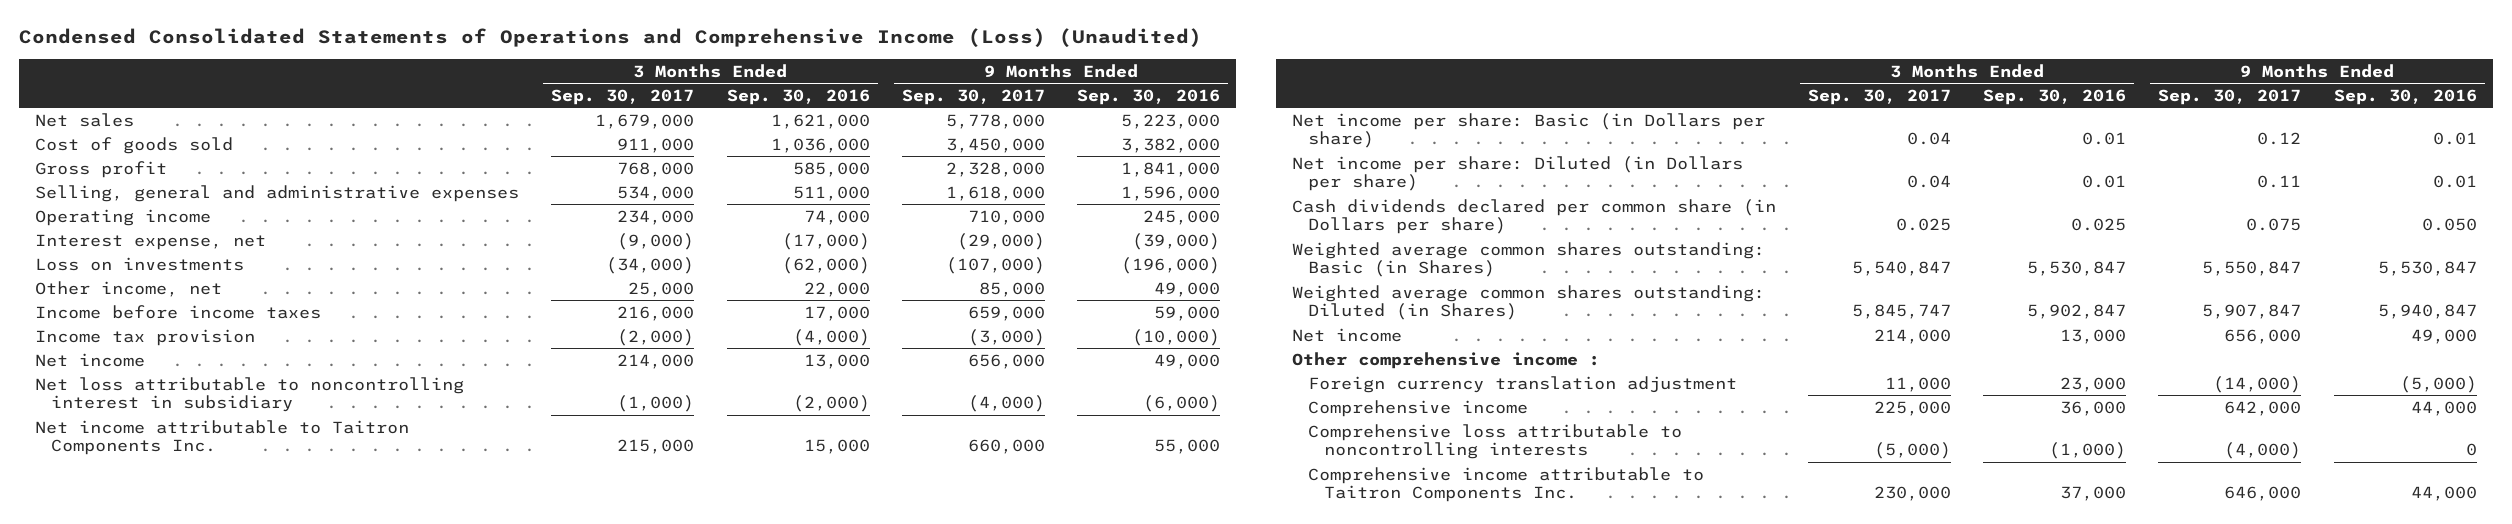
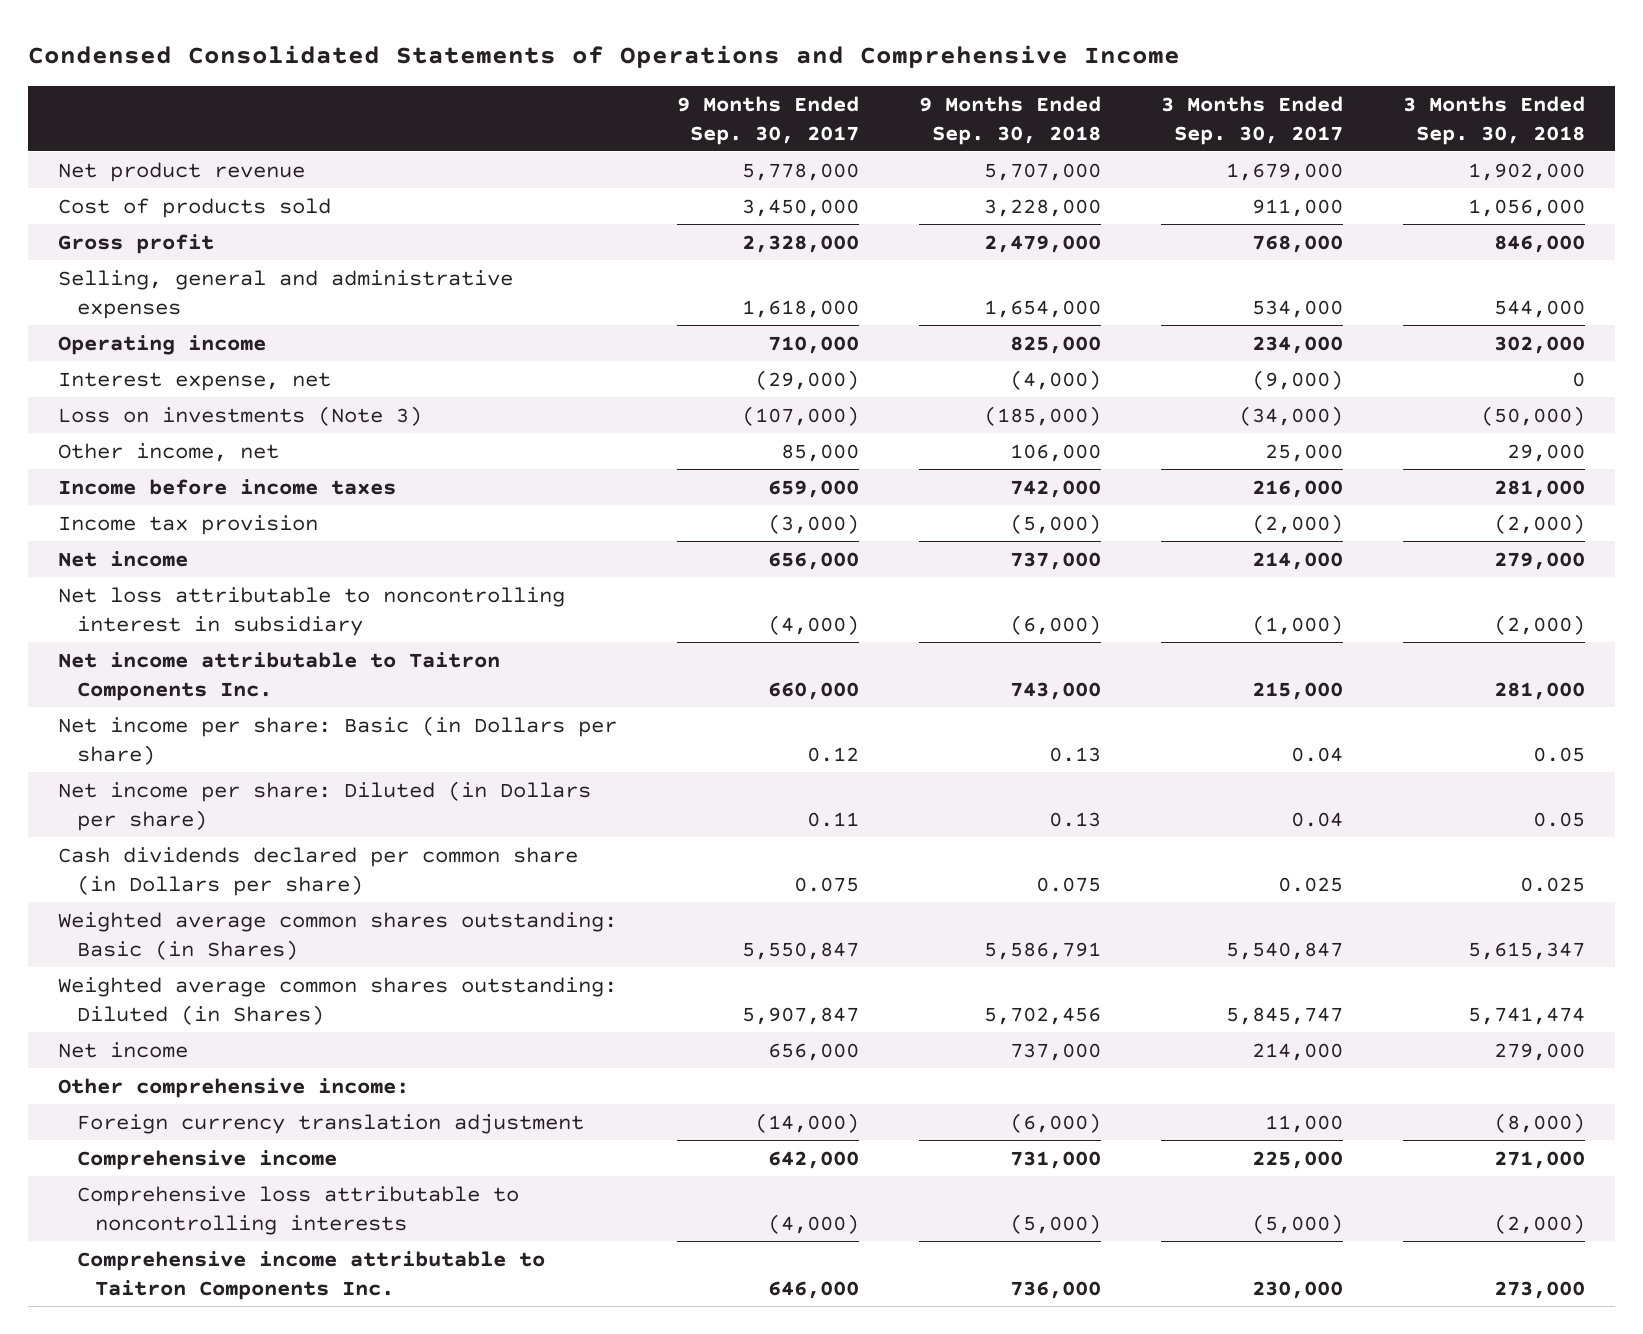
[18,28,1202,48] Condensed Consolidated Statements of Operations and Comprehensive Income (Loss) (Unaudited) -> [28,45,1181,69] Condensed Consolidated Statements of Operations and Comprehensive Income
[726,88,870,105] Sep. 30, 2016 -> none
[1077,88,1221,105] Sep. 30, 2016 -> none
none -> [919,95,1102,145] 9 Months Ended Sep. 30, 2018
none -> [1402,95,1585,145] 3 Months Ended Sep. 30, 2018
[35,112,135,127] Net sales -> [58,161,306,182] Net product revenue
[35,136,234,154] Cost of goods sold -> [58,197,332,218] Cost of products sold
[35,256,245,271] Loss on investments -> [58,405,423,426] Loss on investments (Note 3)
[1291,351,1600,369] Other comprehensive income : -> [58,1077,410,1098] Other comprehensive income:

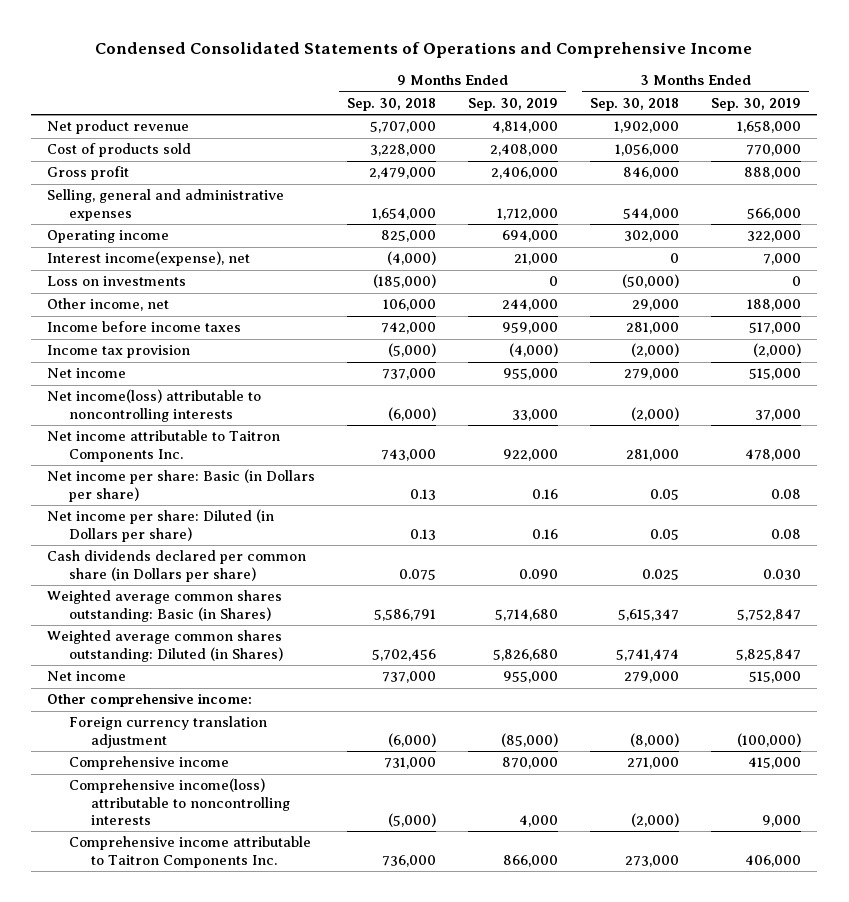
[677,95,860,145] 9 Months Ended Sep. 30, 2017 -> none
[1161,95,1344,145] 3 Months Ended Sep. 30, 2017 -> none
none -> [468,97,559,111] Sep. 30, 2019
none -> [711,97,802,111] Sep. 30, 2019
[58,371,332,391] Interest expense, net -> [47,251,251,267] Interest income(expense), net
[58,405,423,426] Loss on investments (Note 3) -> [47,276,187,287] Loss on investments
[58,586,566,636] Net loss attributable to noncontrolling interest in subsidiary -> [47,389,262,422] Net income(loss) attributable to noncontrolling interests
[76,1185,519,1235] Comprehensive loss attributable to noncontrolling interests -> [69,778,290,825] Comprehensive income(loss) attributable to noncontrolling interests

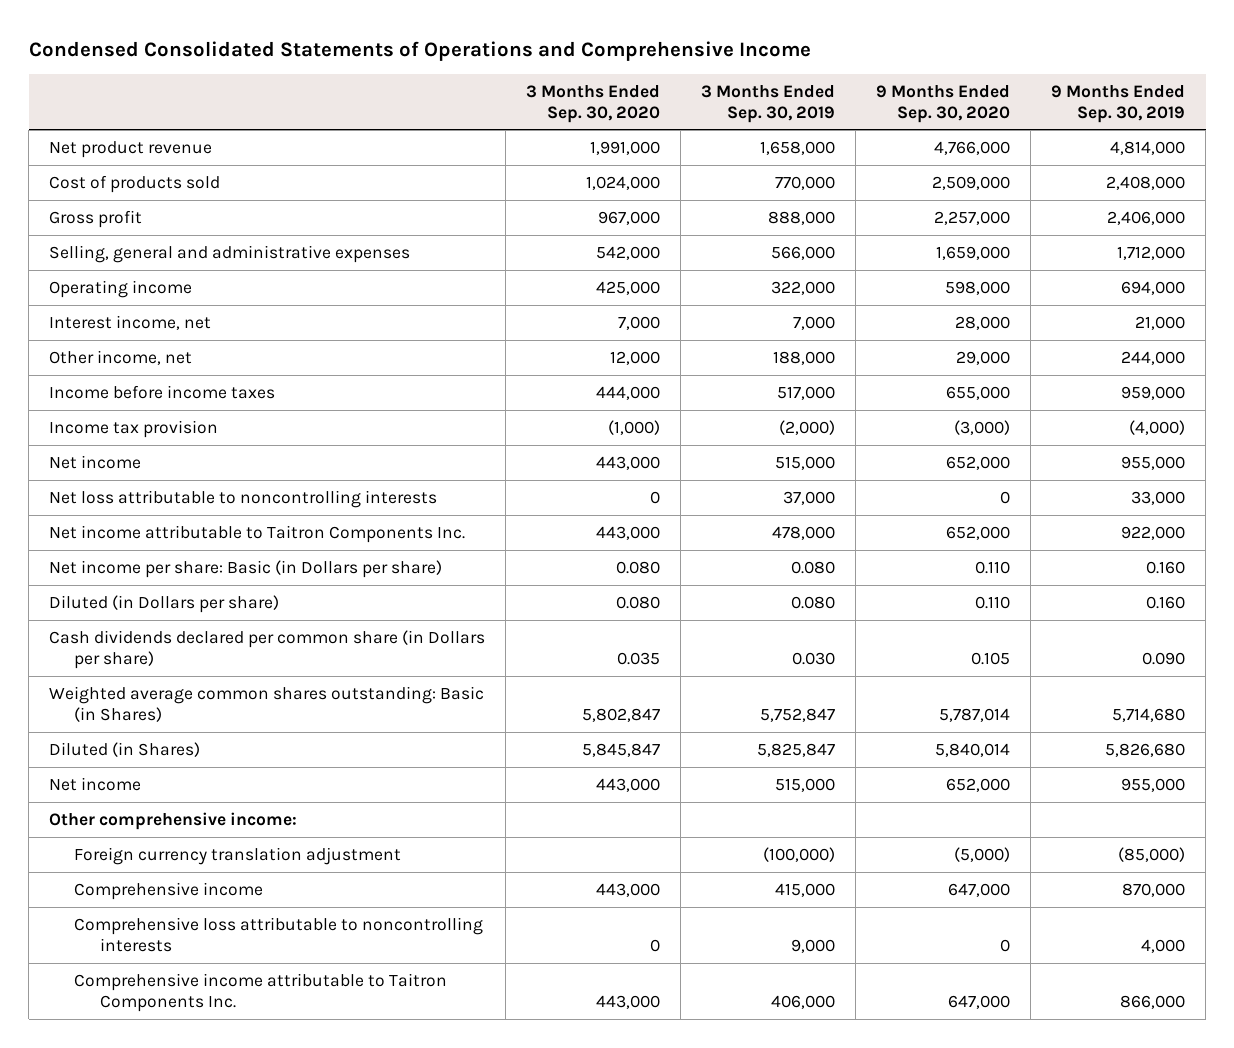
[347,97,437,111] Sep. 30, 2018 -> none
[590,97,680,111] Sep. 30, 2018 -> none
none -> [526,84,661,123] 3 Months Ended Sep. 30, 2020
none -> [876,84,1011,123] 9 Months Ended Sep. 30, 2020
[47,276,187,287] Loss on investments -> none
[47,251,251,267] Interest income(expense), net -> [49,314,212,330] Interest income, net
[47,389,262,422] Net income(loss) attributable to noncontrolling interests -> [49,489,438,508] Net loss attributable to noncontrolling interests
[532,488,559,499] 0.16 -> [1146,560,1186,574] 0.160
[771,488,802,499] 0.08 -> [791,560,836,574] 0.080
[47,509,275,542] Net income per share: Diluted (in Dollars per share) -> [49,594,280,613] Diluted (in Dollars per share)
[532,528,559,539] 0.16 -> [1146,595,1186,609] 0.160
[771,528,802,539] 0.08 -> [791,595,836,609] 0.080
[47,630,284,662] Weighted average common shares outstanding: Diluted (in Shares) -> [49,741,201,757] Diluted (in Shares)
[69,778,290,825] Comprehensive income(loss) attributable to noncontrolling interests -> [74,916,484,953] Comprehensive loss attributable to noncontrolling interests

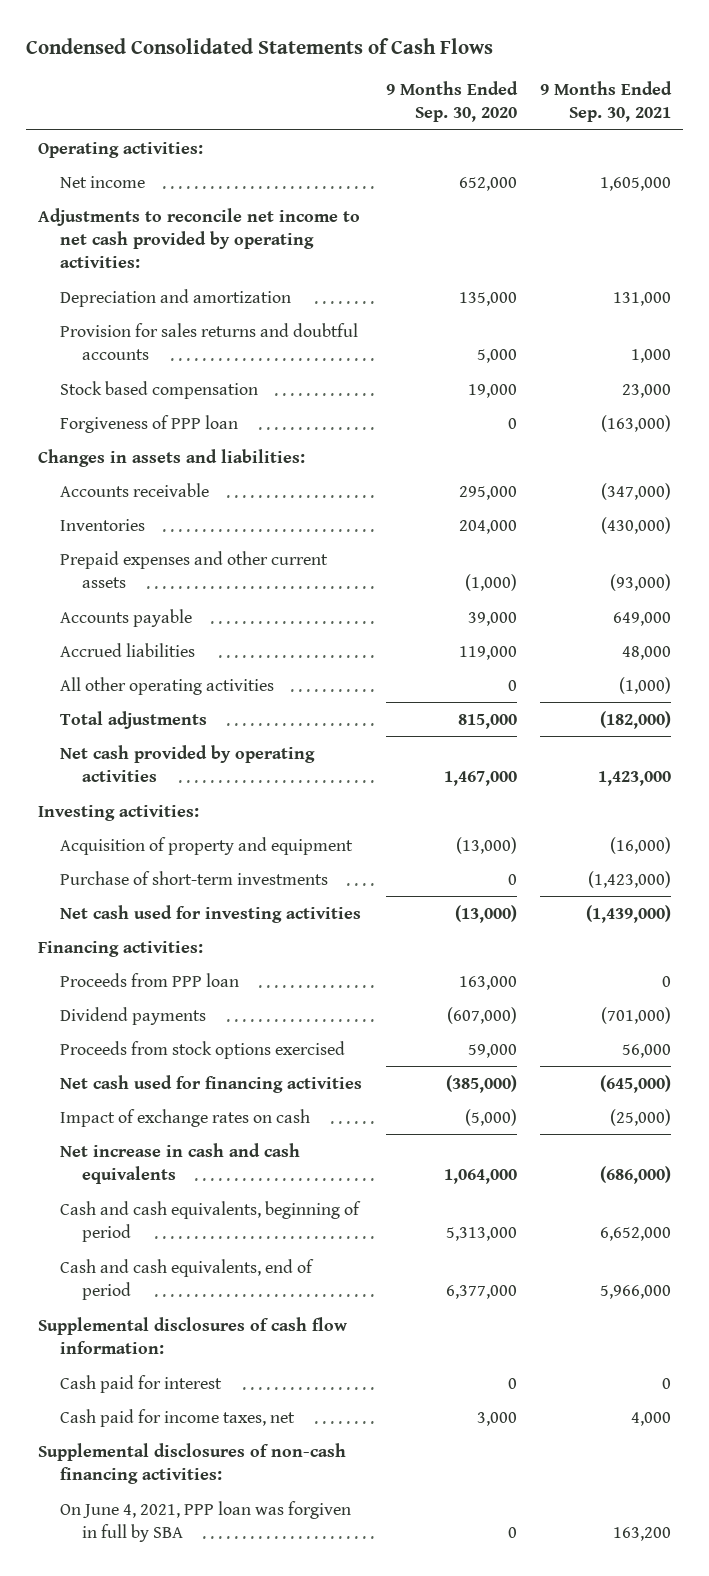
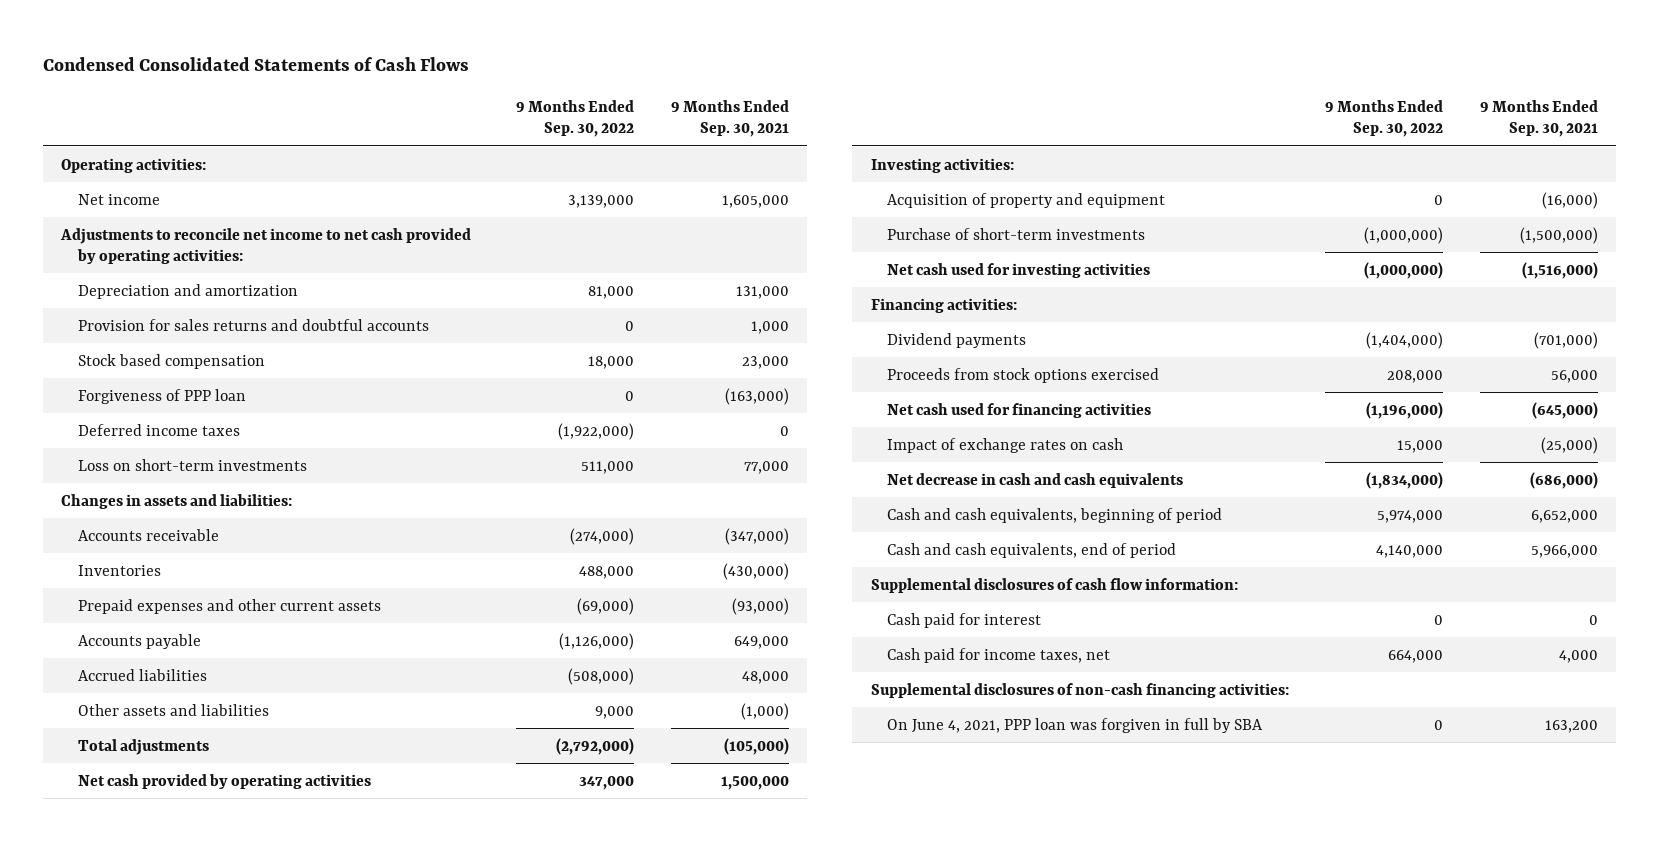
[385,80,518,123] 9 Months Ended Sep. 30, 2020 -> none
none -> [515,100,634,138] 9 Months Ended Sep. 30, 2022
none -> [77,423,240,436] Deferred income taxes
none -> [77,458,307,471] Loss on short-term investments
[59,676,274,695] All other operating activities -> [77,703,269,716] Other assets and liabilities
[600,710,672,729] (182,000) -> [723,737,789,755] (105,000)
[598,771,672,787] 1,423,000 -> [720,775,789,790] 1,500,000
[588,870,672,888] (1,423,000) -> [1520,226,1599,244] (1,500,000)
[586,904,672,923] (1,439,000) -> [1522,261,1599,279] (1,516,000)
[59,972,239,987] Proceeds from PPP loan -> none
[59,1142,300,1185] Net increase in cash and cash equivalents -> [887,472,1184,488] Net decrease in cash and cash equivalents

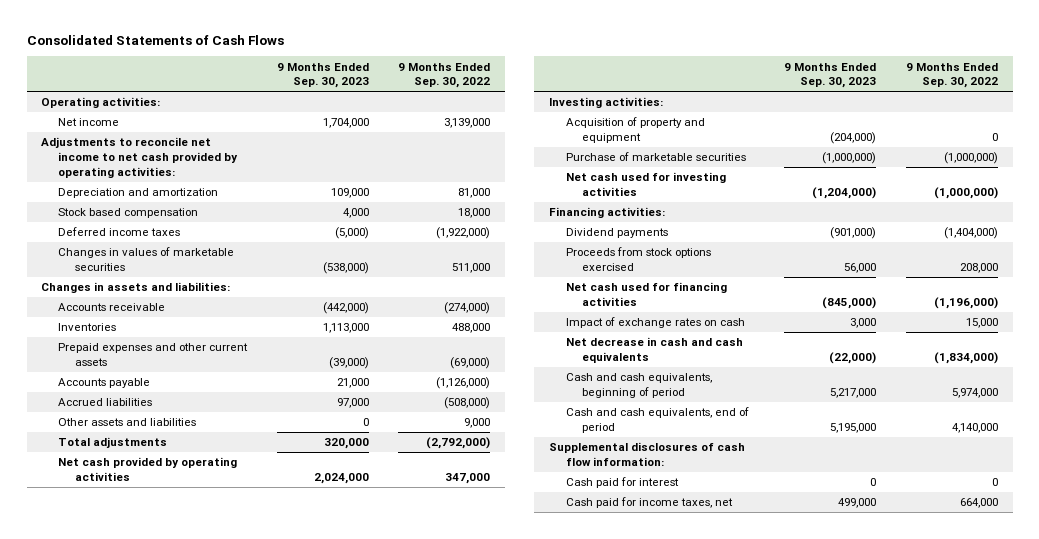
[42,57,469,72] Condensed Consolidated Statements of Cash Flows -> [26,34,284,45] Consolidated Statements of Cash Flows
[670,100,789,138] 9 Months Ended Sep. 30, 2021 -> none
none -> [276,62,369,89] 9 Months Ended Sep. 30, 2023
[77,318,429,331] Provision for sales returns and doubtful accounts -> none
[77,388,246,404] Forgiveness of PPP loan -> none
[77,458,307,471] Loss on short-term investments -> [58,247,235,271] Changes in values of marketable securities
[887,227,1146,240] Purchase of short-term investments -> [565,152,746,162] Purchase of marketable securities
[870,682,1289,698] Supplemental disclosures of non-cash financing activities: -> none
[887,717,1264,733] On June 4, 2021, PPP loan was forgiven in full by SBA -> none

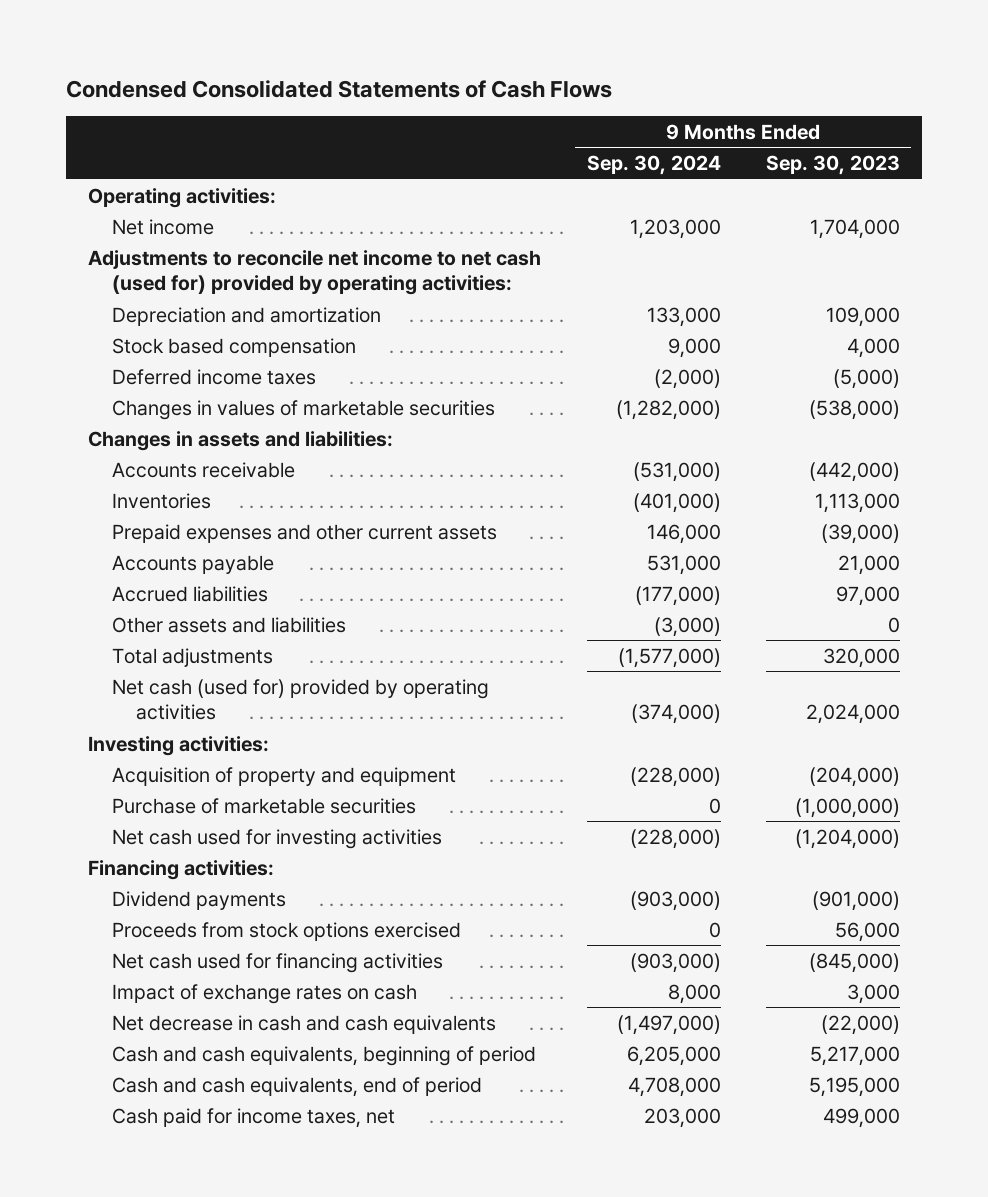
[26,34,284,45] Consolidated Statements of Cash Flows -> [65,79,612,98] Condensed Consolidated Statements of Cash Flows
[398,62,491,89] 9 Months Ended Sep. 30, 2022 -> none
none -> [586,155,721,176] Sep. 30, 2024
[41,137,239,178] Adjustments to reconcile net income to net cash provided by operating activities: -> [88,249,542,295] Adjustments to reconcile net income to net cash (used for) provided by operating activities:
[58,457,238,481] Net cash provided by operating activities -> [112,678,490,720] Net cash (used for) provided by operating activities
[548,442,745,466] Supplemental disclosures of cash flow information: -> none
[565,477,679,489] Cash paid for interest -> none

